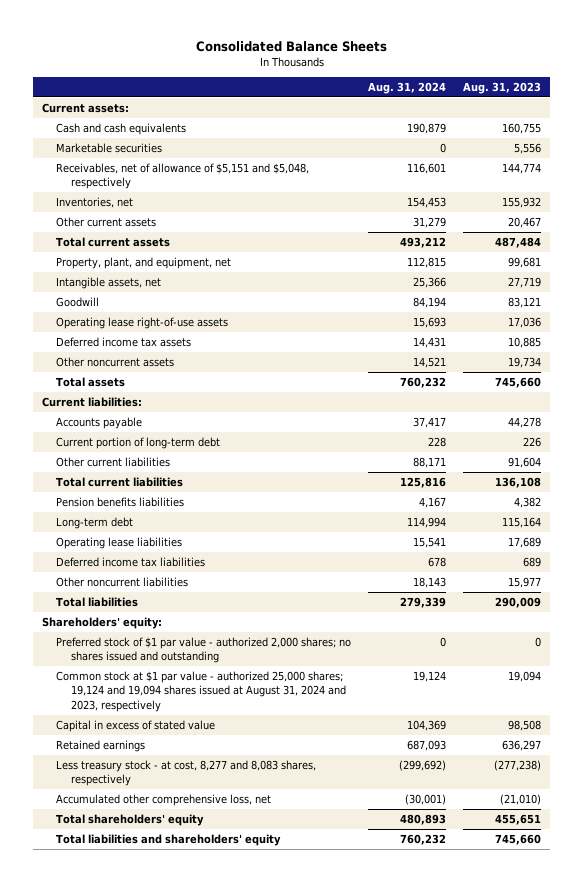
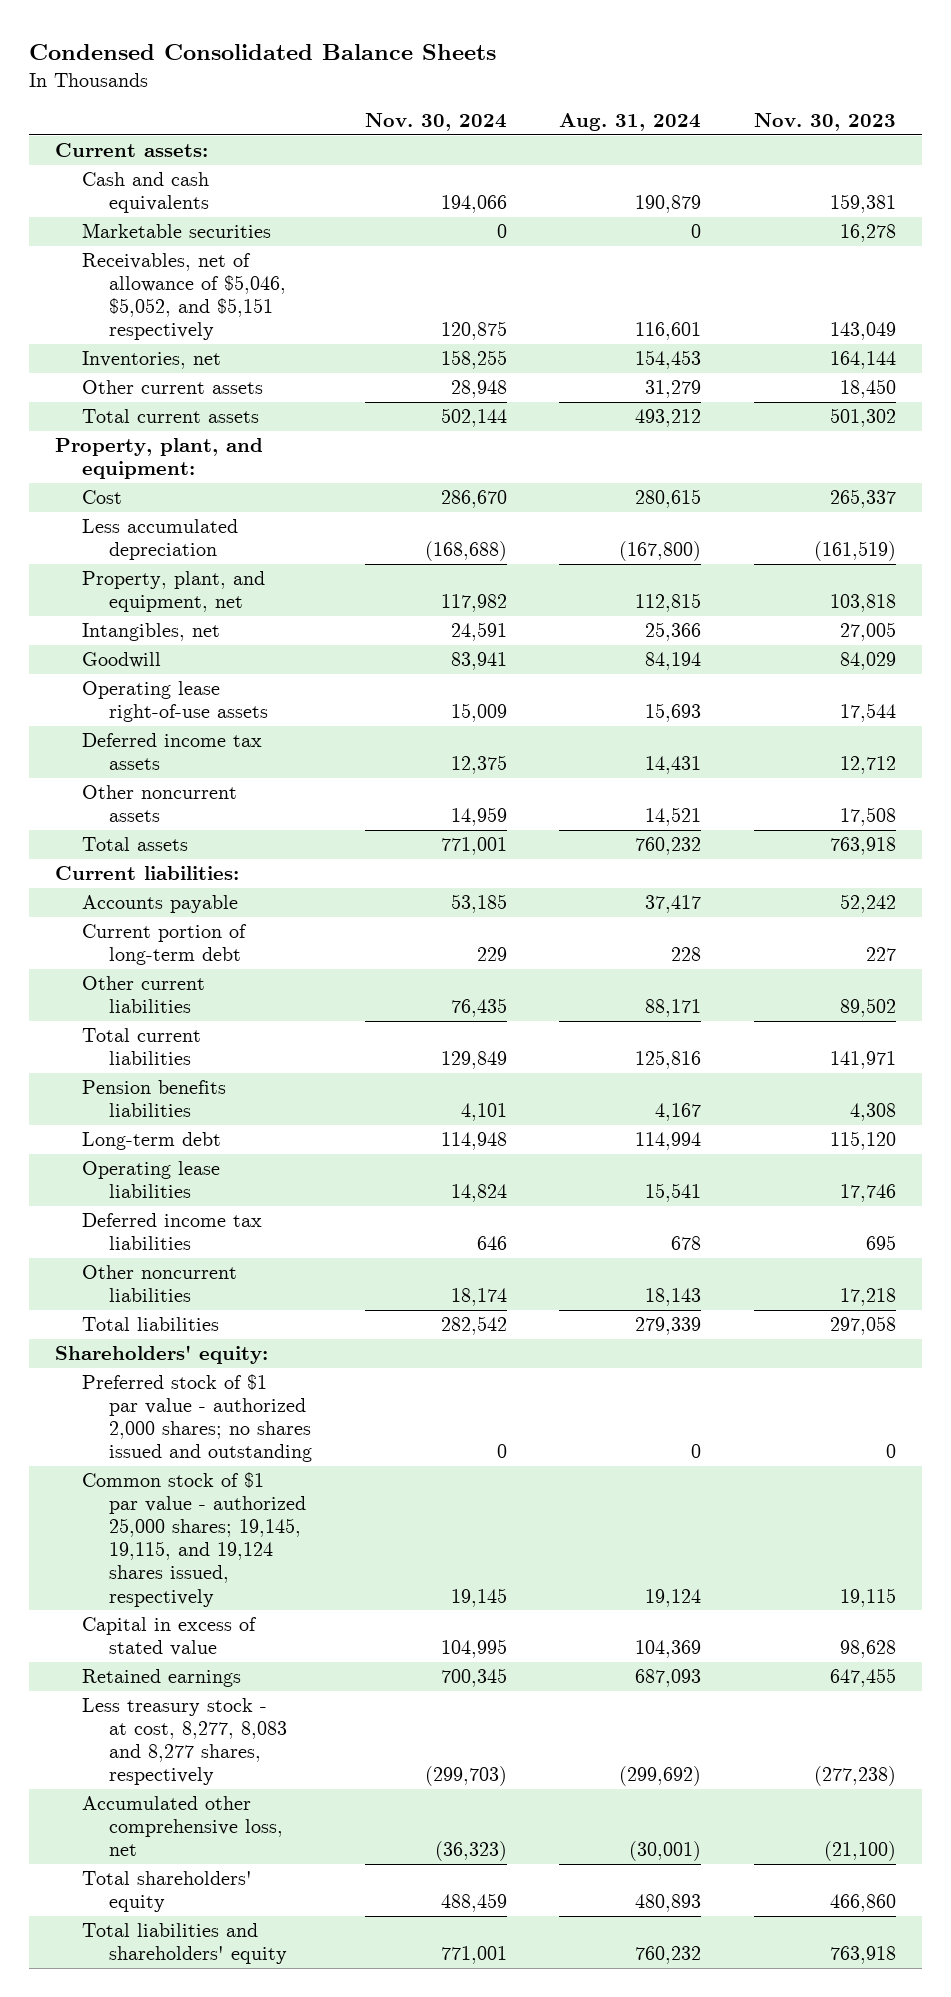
[195,40,387,52] Consolidated Balance Sheets -> [28,43,496,60] Condensed Consolidated Balance Sheets
[463,82,542,95] Aug. 31, 2023 -> none
none -> [364,113,507,132] Nov. 30, 2024
none -> [753,113,896,132] Nov. 30, 2023
[56,163,310,190] Receivables, net of allowance of $5,151 and $5,048, respectively -> [82,253,287,341] Receivables, net of allowance of $5,046, $5,052, and $5,151 respectively
none -> [55,438,264,480] Property, plant, and equipment:
none -> [82,490,123,505] Cost
none -> [82,519,239,561] Less accumulated depreciation
[56,277,162,290] Intangible assets, net -> [82,623,221,642] Intangibles, net
[56,671,346,712] Common stock at $1 par value - authorized 25,000 shares; 19,124 and 19,094 shares issued at August 31, 2024 and 2023, respectively -> [82,1472,307,1607] Common stock of $1 par value - authorized 25,000 shares; 19,145, 19,115, and 19,124 shares issued, respectively
[56,760,317,787] Less treasury stock - at cost, 8,277 and 8,083 shares, respectively -> [82,1698,288,1786] Less treasury stock - at cost, 8,277, 8,083 and 8,277 shares, respectively

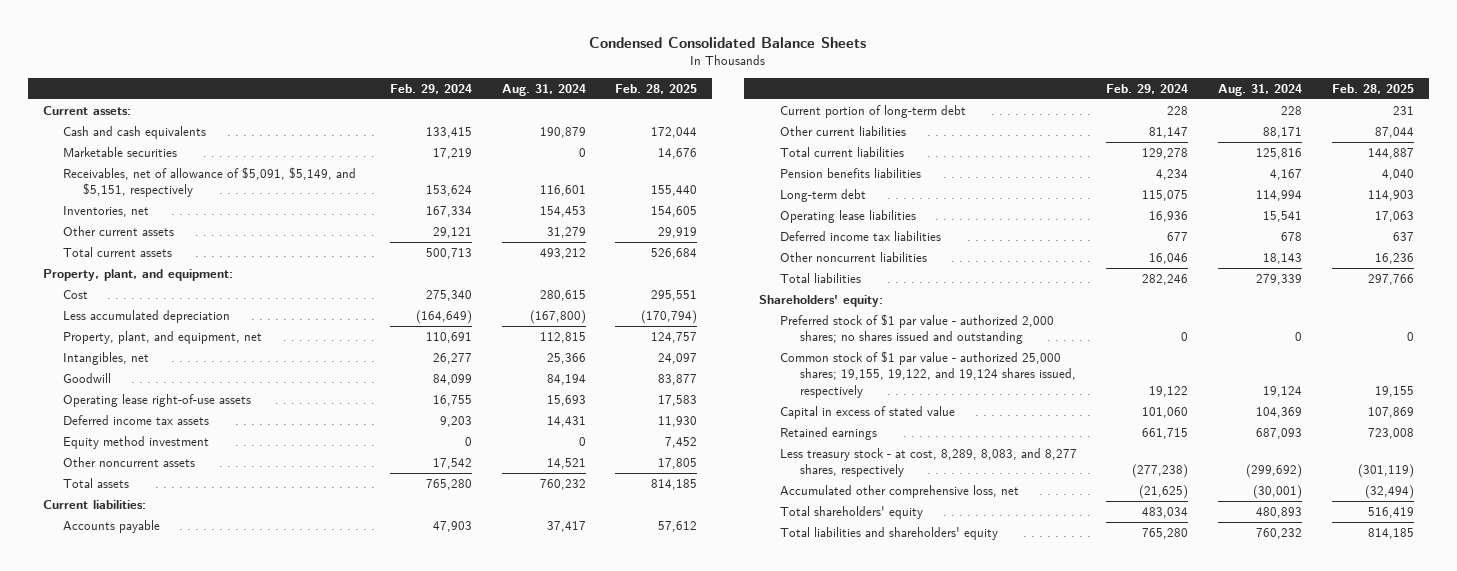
[364,113,507,132] Nov. 30, 2024 -> none
[753,113,896,132] Nov. 30, 2023 -> none
none -> [389,83,472,94] Feb. 29, 2024
none -> [615,83,698,94] Feb. 28, 2025
[82,253,287,341] Receivables, net of allowance of $5,046, $5,052, and $5,151 respectively -> [62,166,356,198] Receivables, net of allowance of $5,091, $5,149, and $5,151, respectively
none -> [62,435,209,449] Equity method investment
[82,1472,307,1607] Common stock of $1 par value - authorized 25,000 shares; 19,145, 19,115, and 19,124 shares issued, respectively -> [779,350,1076,398] Common stock of $1 par value - authorized 25,000 shares; 19,155, 19,122, and 19,124 shares issued, respectively
[82,1698,288,1786] Less treasury stock - at cost, 8,277, 8,083 and 8,277 shares, respectively -> [779,447,1077,478] Less treasury stock - at cost, 8,289, 8,083, and 8,277 shares, respectively

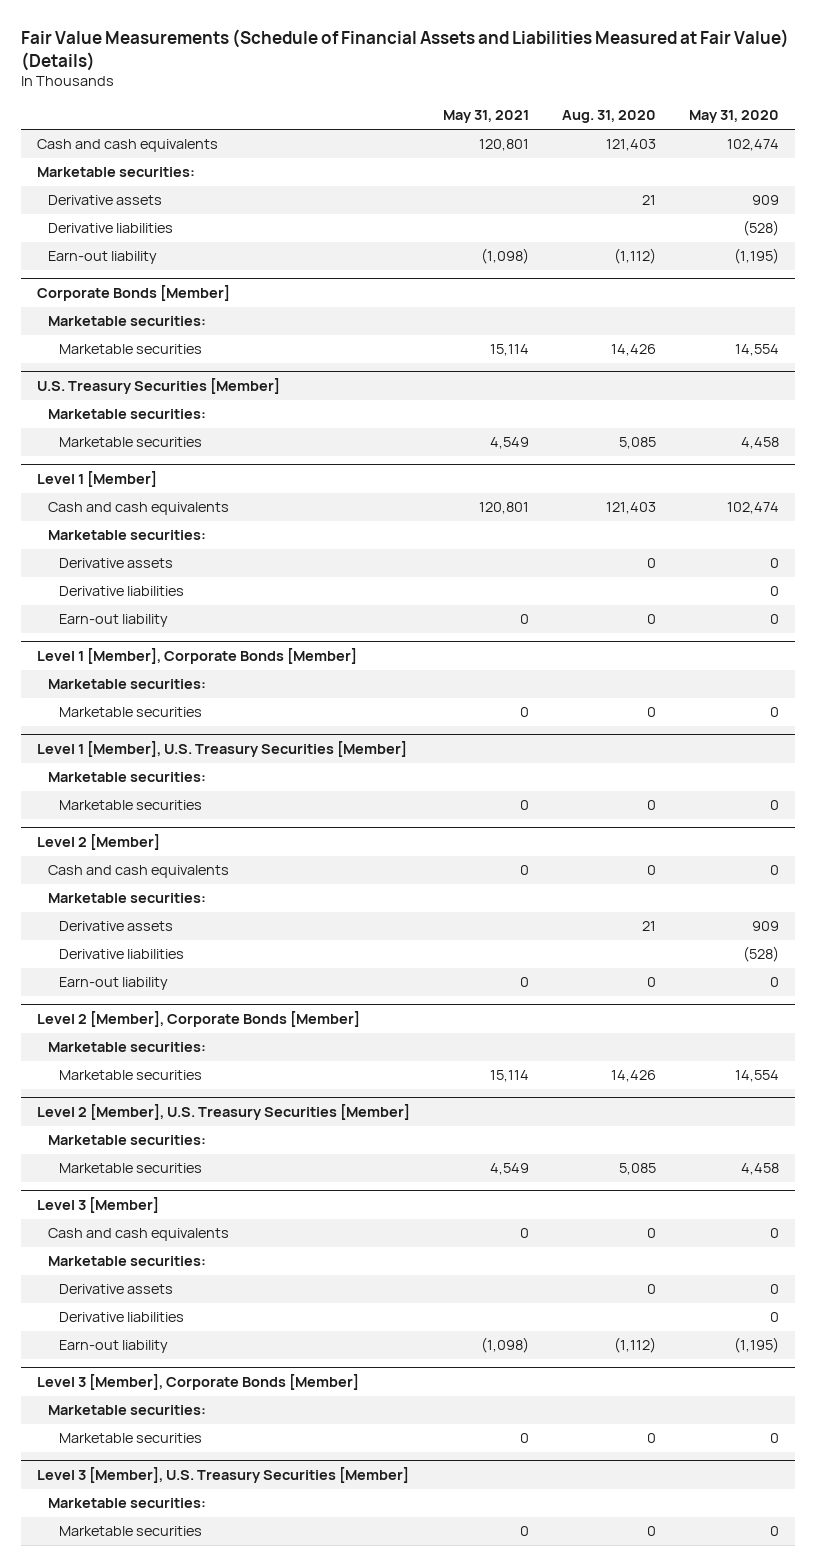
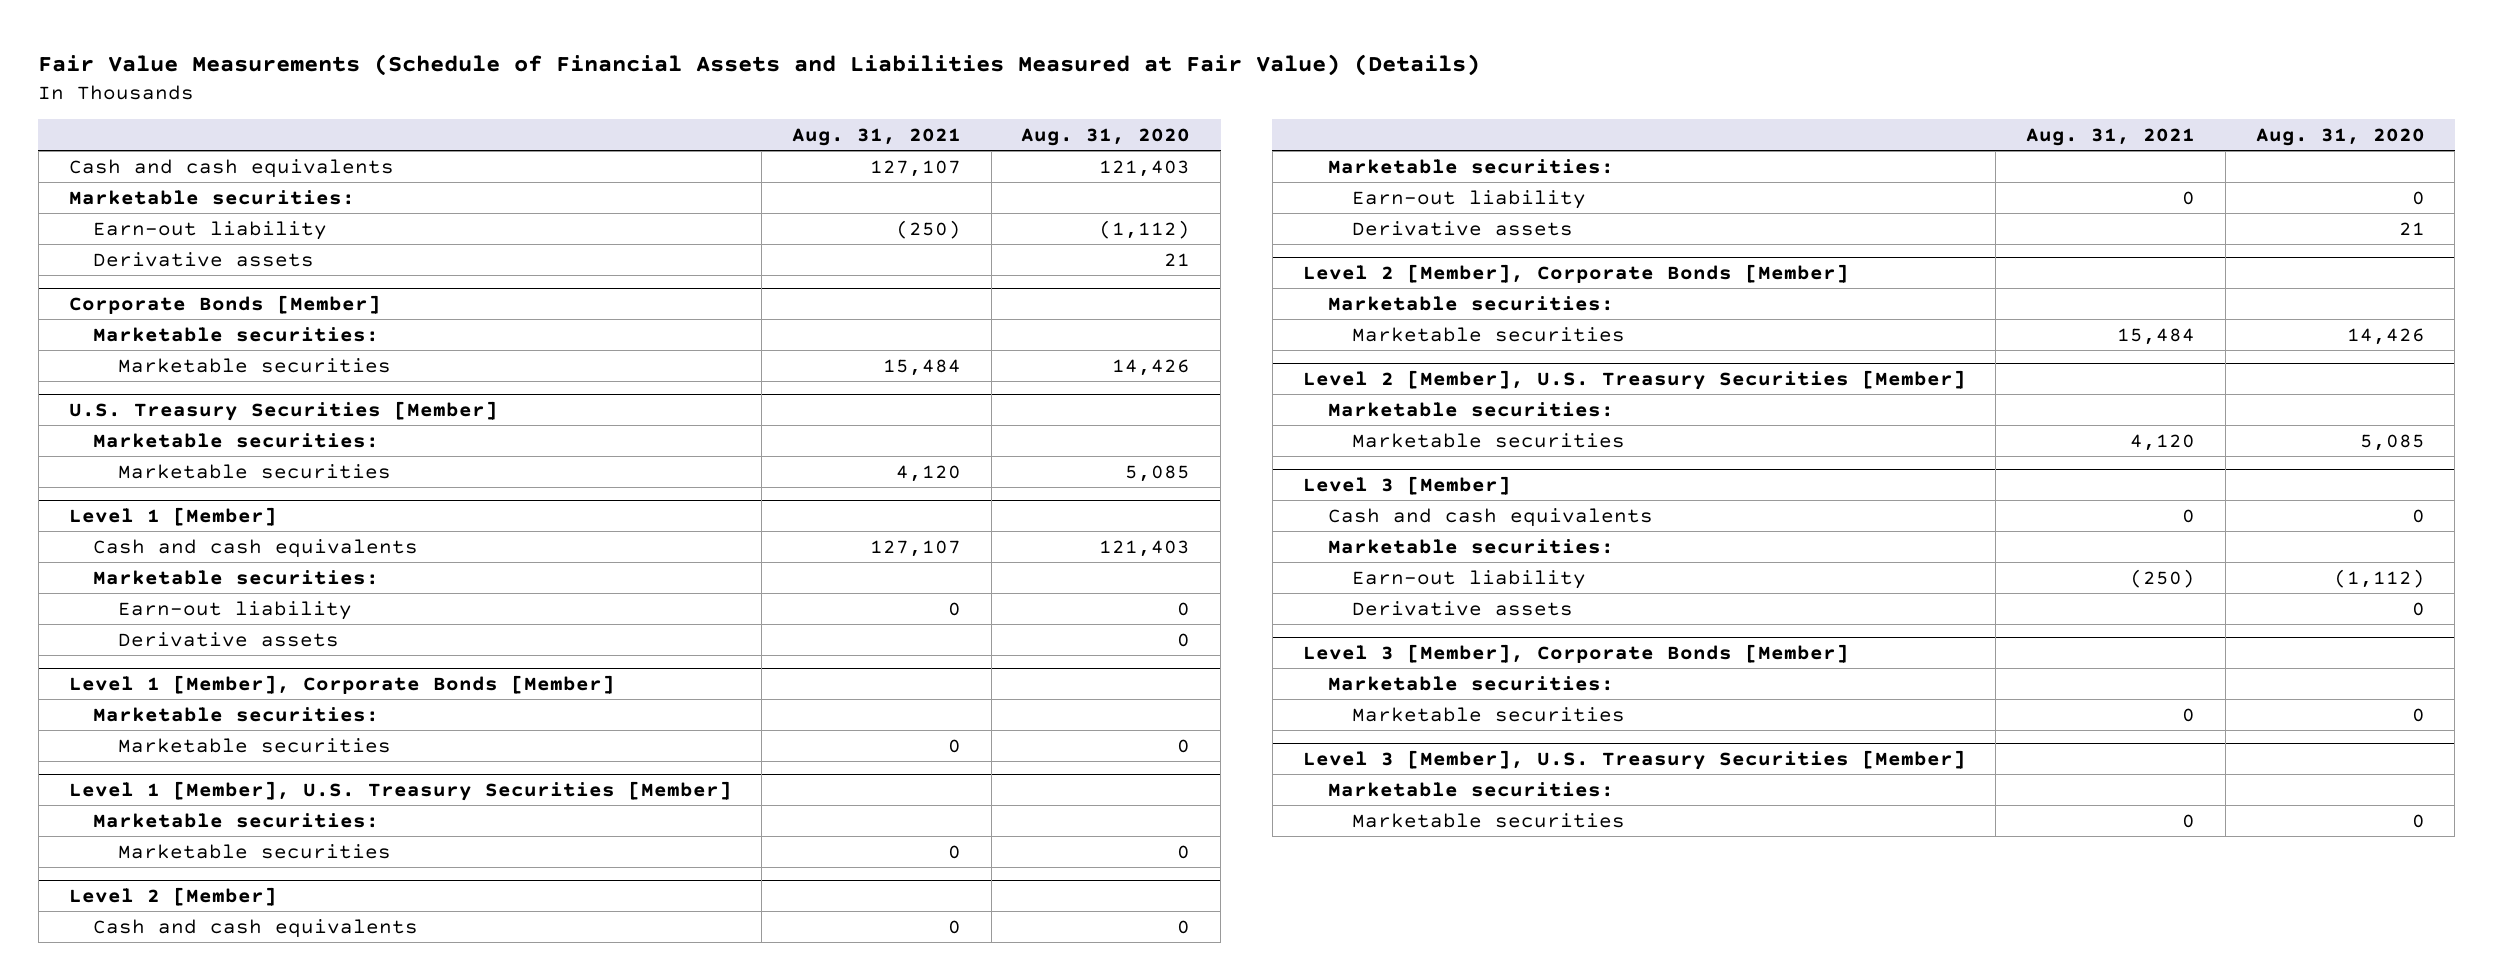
[443,110,530,124] May 31, 2021 -> none
[688,110,779,124] May 31, 2020 -> none
none -> [791,127,961,146] Aug. 31, 2021
[48,223,174,234] Derivative liabilities -> none
[48,195,163,206] Derivative assets -> [93,251,315,267] Derivative assets
[59,586,185,597] Derivative liabilities -> none
[59,558,174,569] Derivative assets -> [118,631,340,647] Derivative assets
[59,949,185,960] Derivative liabilities -> none
[59,921,174,932] Derivative assets -> [1352,220,1574,236] Derivative assets
[59,1312,185,1323] Derivative liabilities -> none
[59,1284,174,1295] Derivative assets -> [1352,600,1574,616] Derivative assets

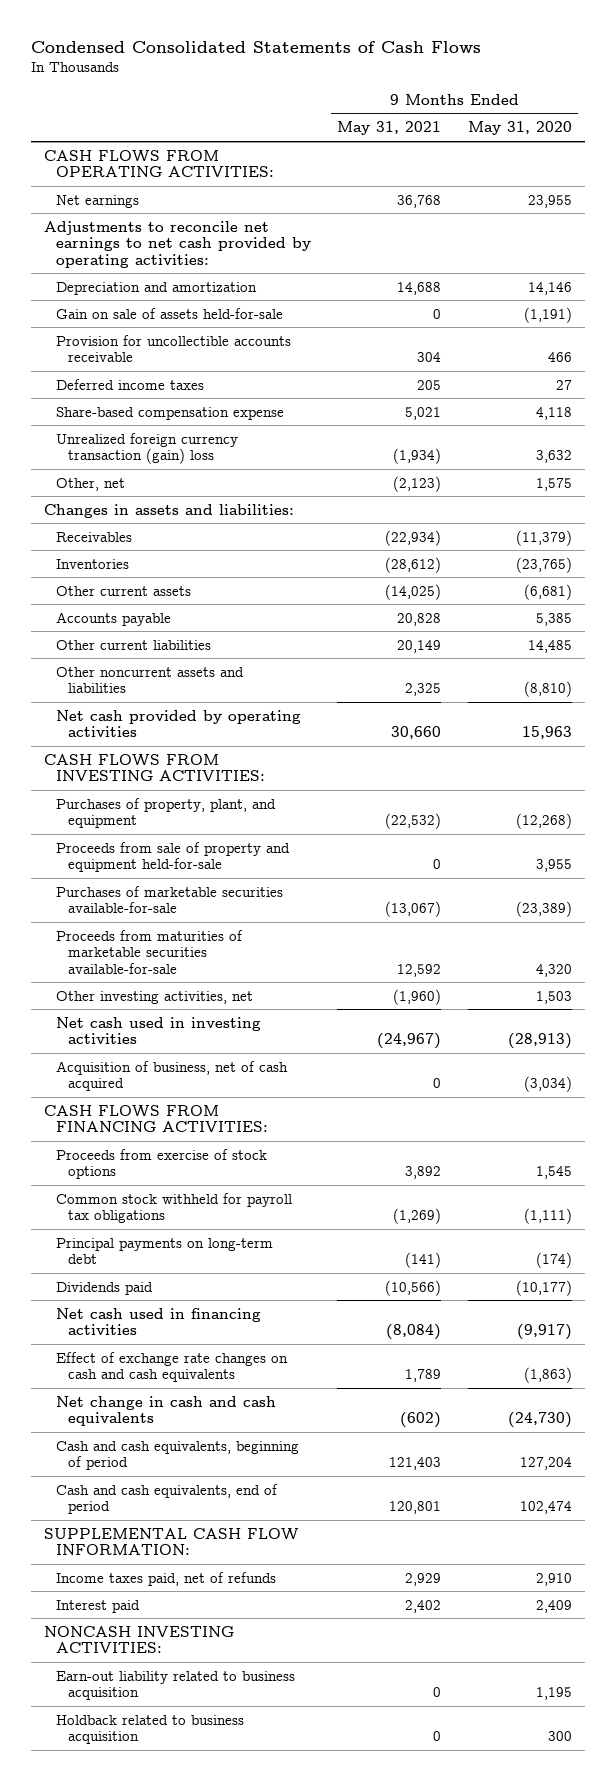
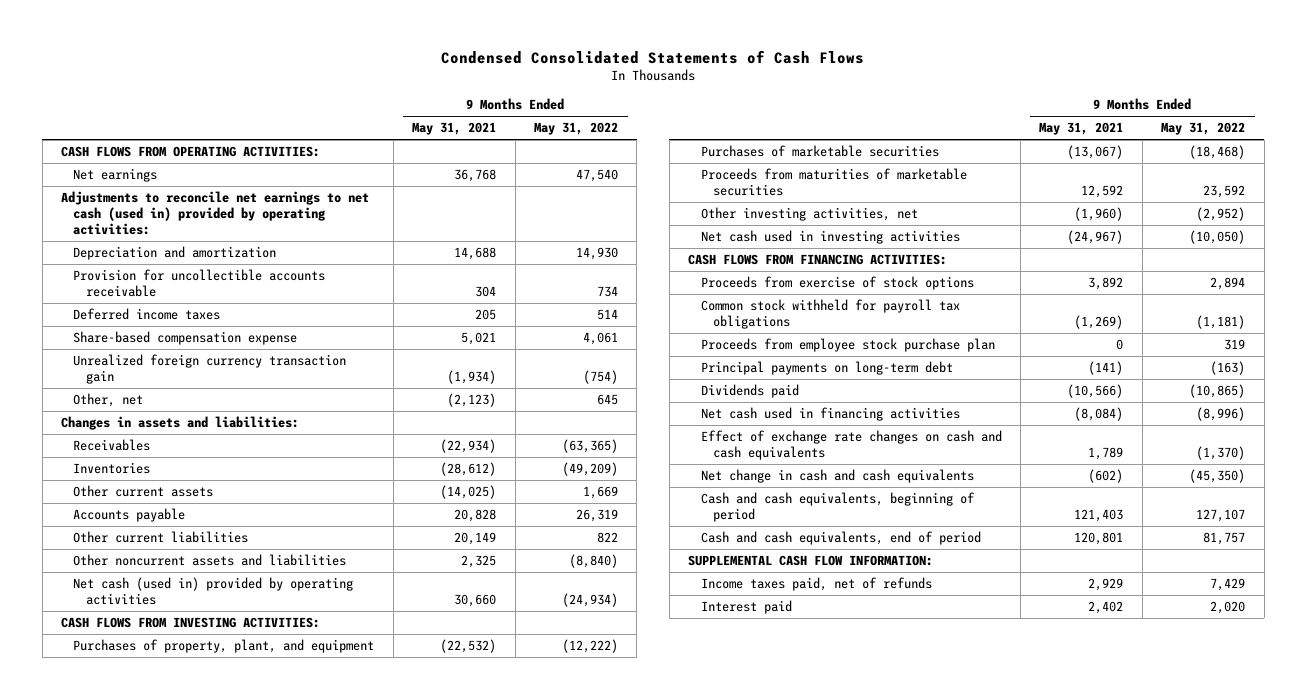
[467,121,572,136] May 31, 2020 -> none
none -> [534,122,619,136] May 31, 2022
[44,220,311,268] Adjustments to reconcile net earnings to net cash provided by operating activities: -> [61,191,370,235] Adjustments to reconcile net earnings to net cash (used in) provided by operating activities:
[55,307,283,319] Gain on sale of assets held-for-sale -> none
[55,432,238,465] Unrealized foreign currency transaction (gain) loss -> [73,354,347,385] Unrealized foreign currency transaction gain
[55,709,301,738] Net cash provided by operating activities -> [73,577,354,606] Net cash (used in) provided by operating activities
[55,841,290,873] Proceeds from sale of property and equipment held-for-sale -> none
[55,885,283,914] Purchases of marketable securities available-for-sale -> [700,145,939,158] Purchases of marketable securities
[55,929,243,974] Proceeds from maturities of marketable securities available-for-sale -> [700,168,967,197] Proceeds from maturities of marketable securities
[55,1060,288,1092] Acquisition of business, net of cash acquired -> none
none -> [700,338,995,353] Proceeds from employee stock purchase plan
[44,1625,235,1654] NONCASH INVESTING ACTIVITIES: -> none
[55,1670,295,1701] Earn-out liability related to business acquisition -> none
[55,1714,244,1745] Holdback related to business acquisition -> none

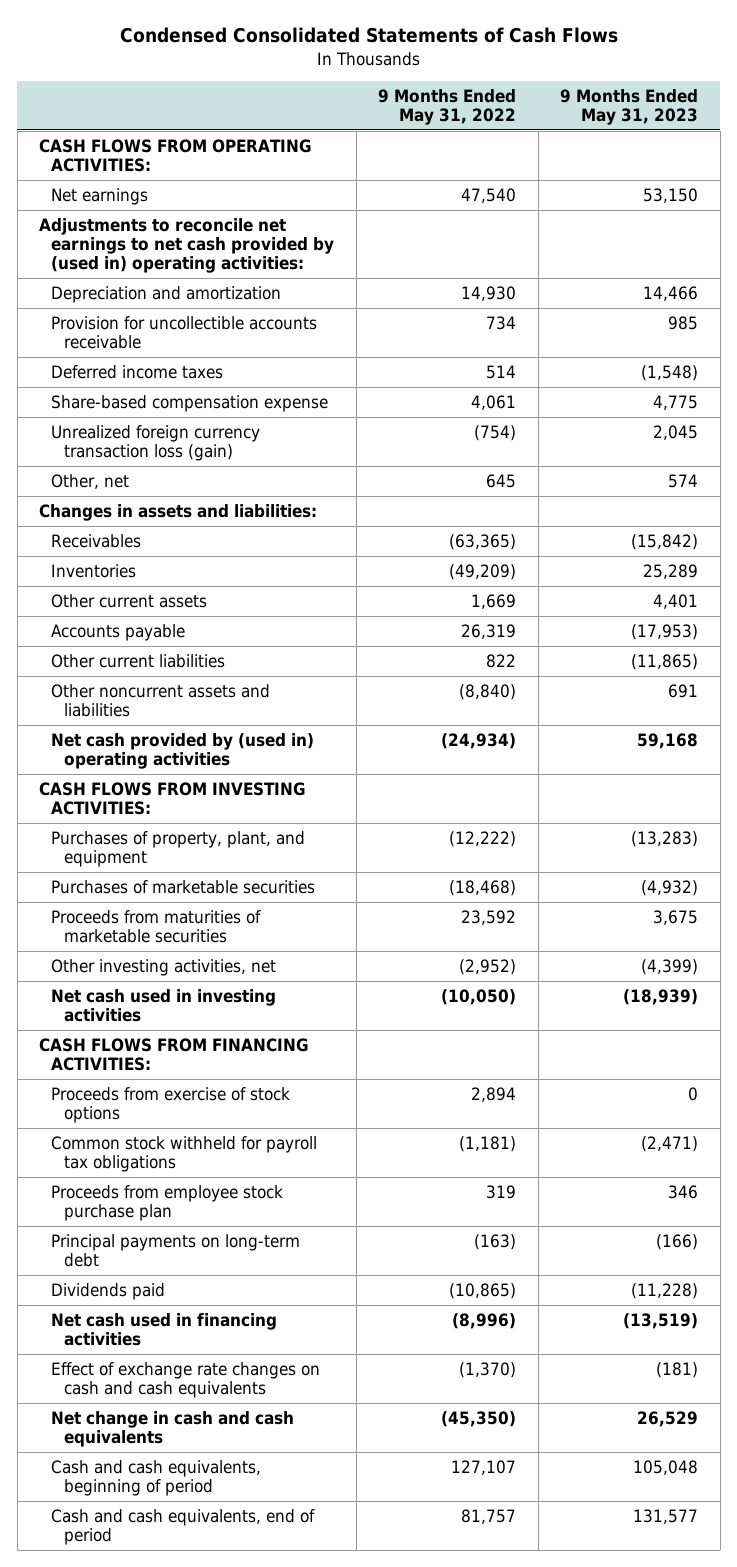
[412,122,497,136] May 31, 2021 -> none
none -> [560,88,699,125] 9 Months Ended May 31, 2023
[61,191,370,235] Adjustments to reconcile net earnings to net cash (used in) provided by operating activities: -> [39,217,335,274] Adjustments to reconcile net earnings to net cash provided by (used in) operating activities:
[73,354,347,385] Unrealized foreign currency transaction gain -> [51,424,261,462] Unrealized foreign currency transaction loss (gain)
[73,577,354,606] Net cash (used in) provided by operating activities -> [51,732,315,770] Net cash provided by (used in) operating activities
[688,555,934,567] SUPPLEMENTAL CASH FLOW INFORMATION: -> none
[700,577,932,592] Income taxes paid, net of refunds -> none
[700,600,792,615] Interest paid -> none

